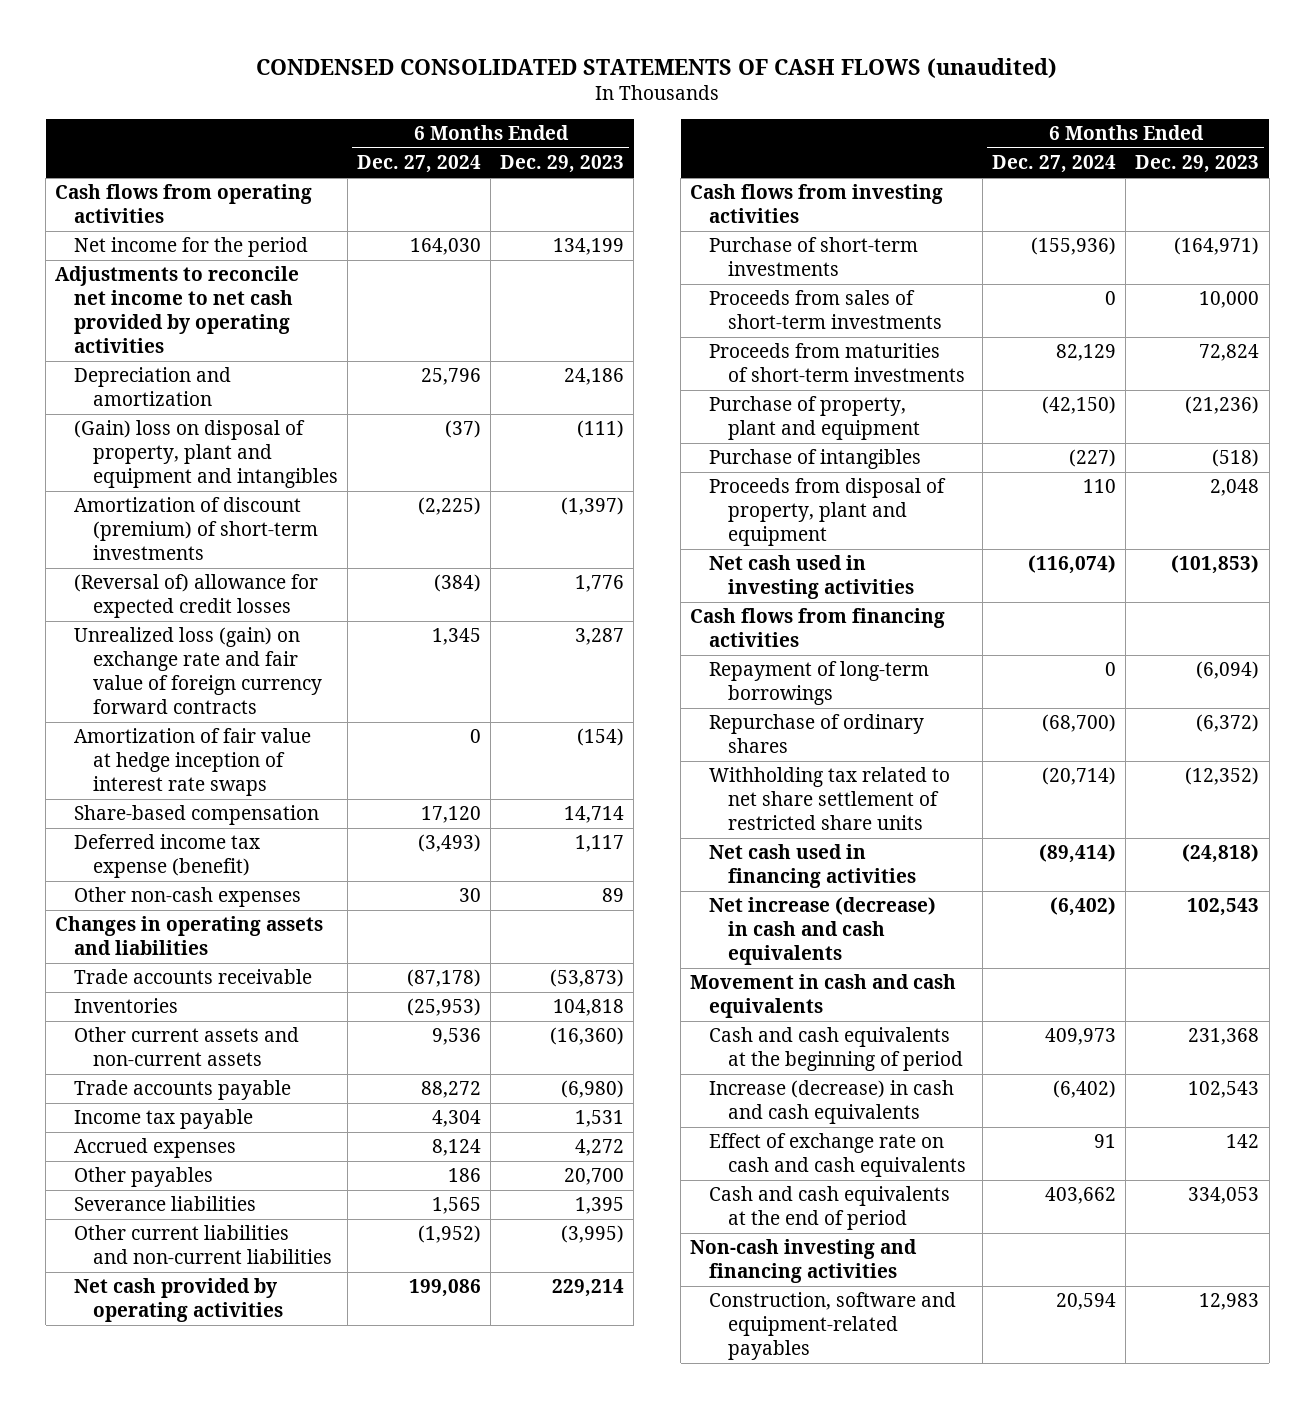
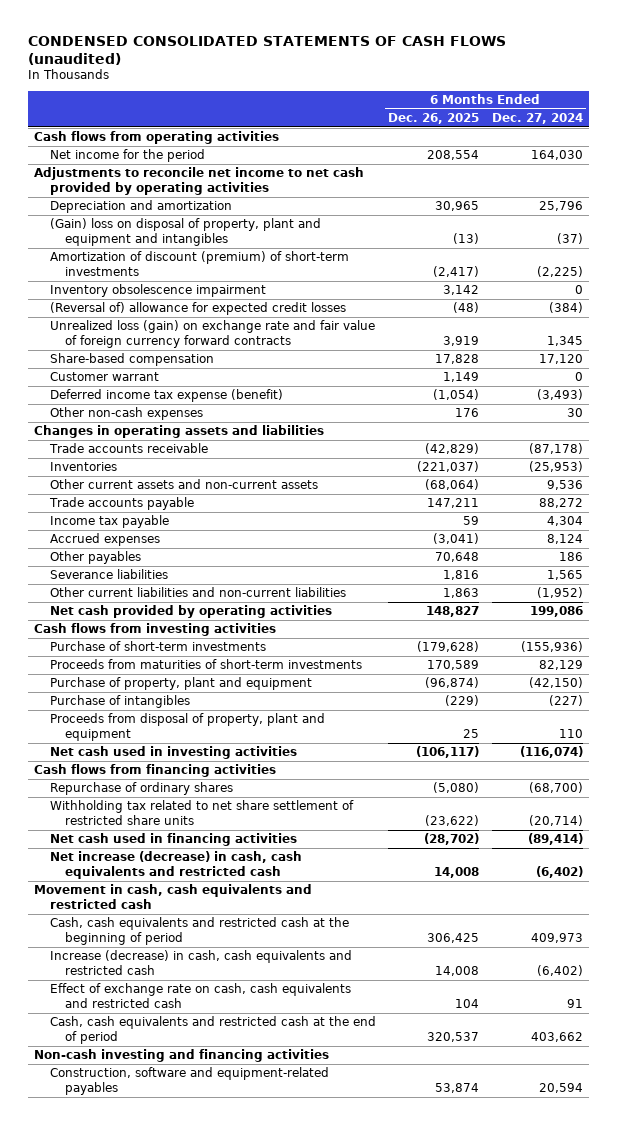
[500,155,625,174] Dec. 29, 2023 -> none
none -> [388,112,480,124] Dec. 26, 2025
none -> [49,284,266,298] Inventory obsolescence impairment
[74,728,312,797] Amortization of fair value at hedge inception of interest rate swaps -> none
none -> [49,372,159,382] Customer warrant
[709,290,942,330] Proceeds from sales of short-term investments -> none
[709,661,930,706] Repayment of long-term borrowings -> none
[709,897,937,966] Net increase (decrease) in cash and cash equivalents -> [49,851,302,879] Net increase (decrease) in cash, cash equivalents and restricted cash
[690,974,957,1019] Movement in cash and cash equivalents -> [34,884,313,909] Movement in cash, cash equivalents and restricted cash
[709,1027,963,1072] Cash and cash equivalents at the beginning of period -> [49,917,349,945] Cash, cash equivalents and restricted cash at the beginning of period
[709,1080,955,1125] Increase (decrease) in cash and cash equivalents -> [49,950,352,975] Increase (decrease) in cash, cash equivalents and restricted cash
[709,1133,966,1178] Effect of exchange rate on cash and cash equivalents -> [49,983,351,1008] Effect of exchange rate on cash, cash equivalents and restricted cash
[709,1186,951,1231] Cash and cash equivalents at the end of period -> [49,1016,376,1044] Cash, cash equivalents and restricted cash at the end of period

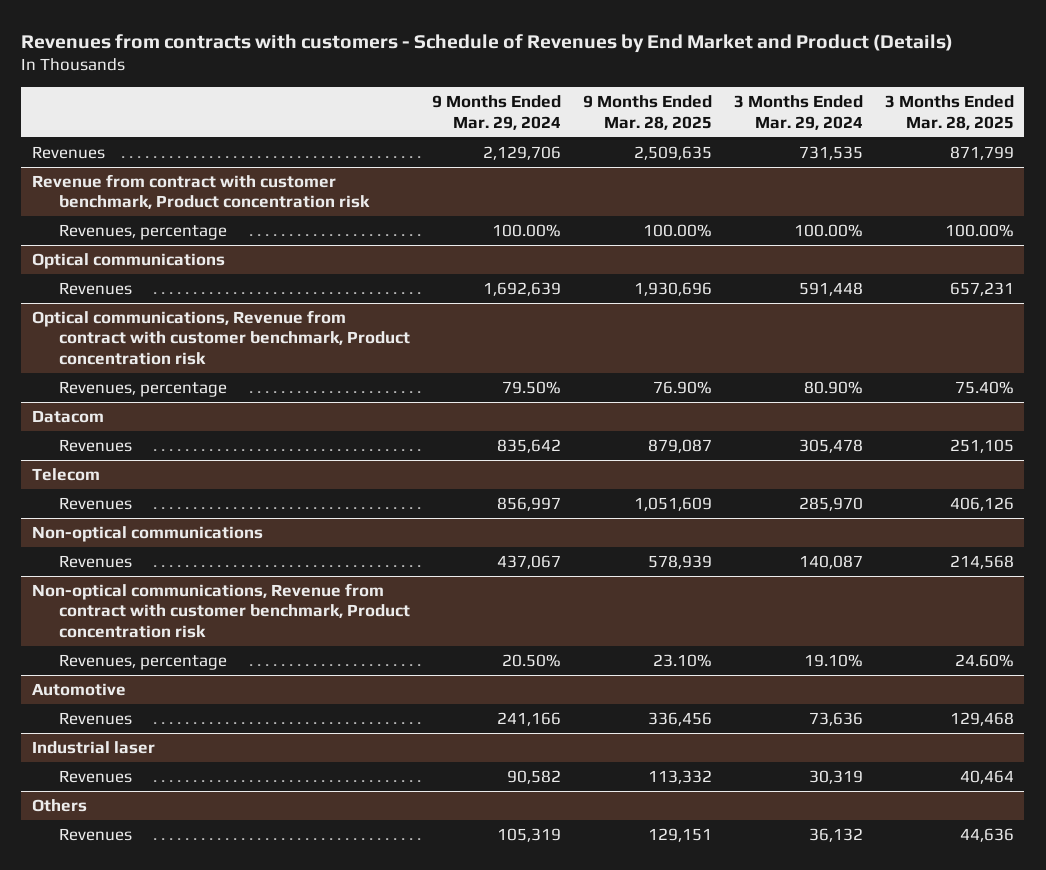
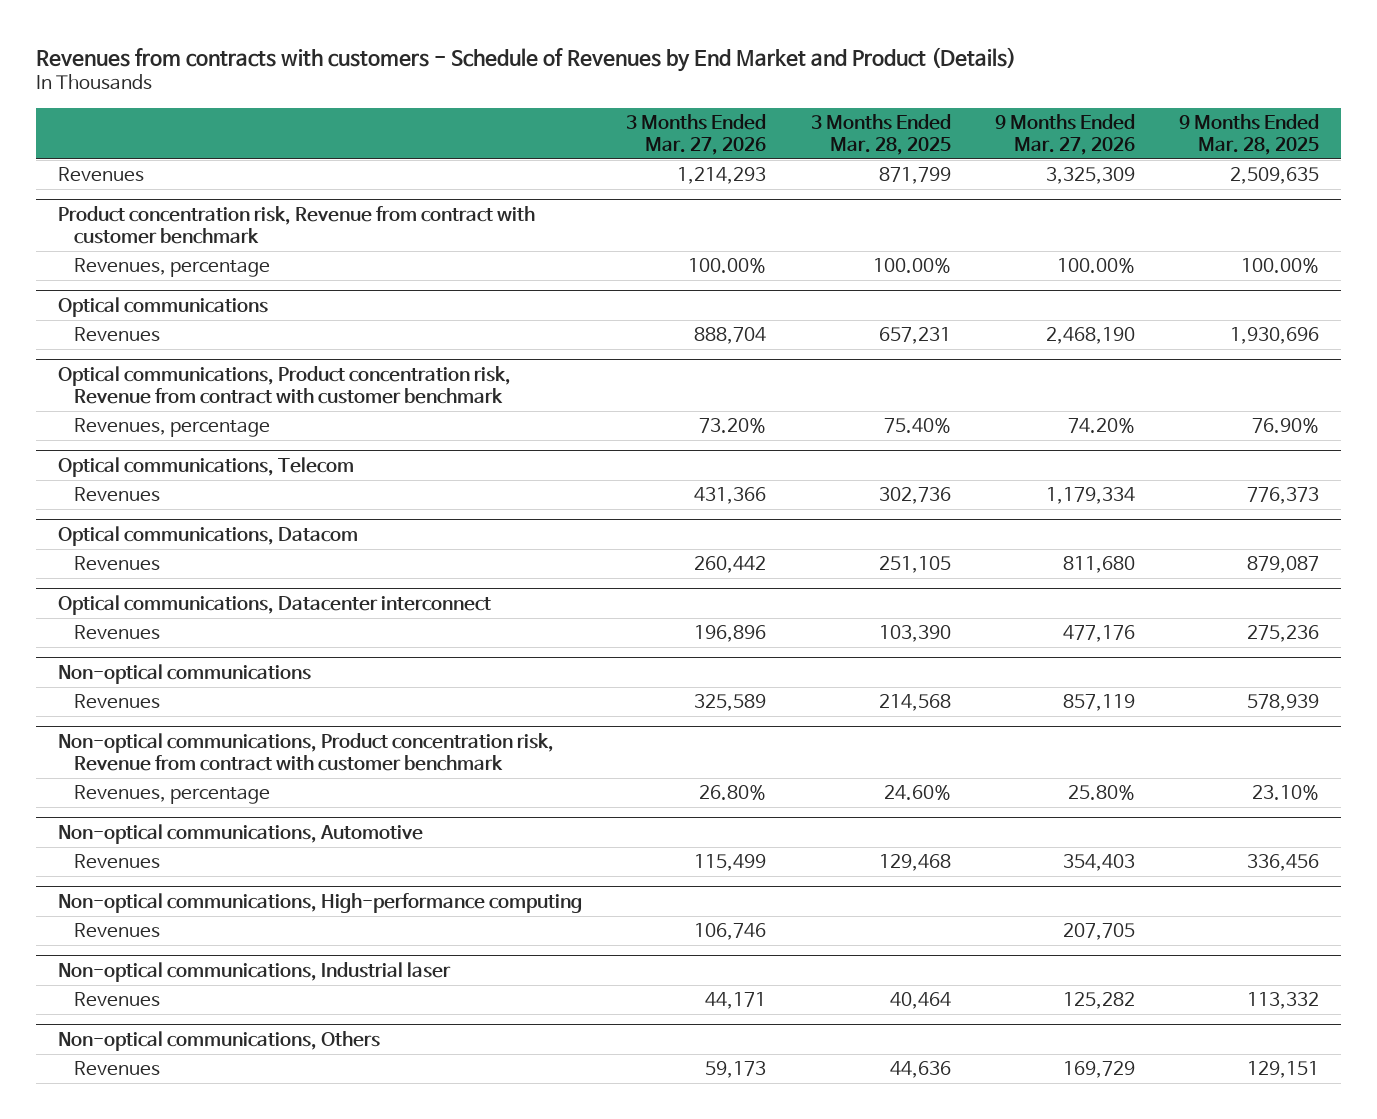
[431,95,561,130] 9 Months Ended Mar. 29, 2024 -> none
[733,95,863,130] 3 Months Ended Mar. 29, 2024 -> none
none -> [626,113,767,155] 3 Months Ended Mar. 27, 2026
none -> [994,113,1135,155] 9 Months Ended Mar. 27, 2026
[32,173,370,210] Revenue from contract with customer benchmark, Product concentration risk -> [58,206,536,245] Product concentration risk, Revenue from contract with customer benchmark
[32,309,410,365] Optical communications, Revenue from contract with customer benchmark, Product concentration risk -> [58,366,512,405] Optical communications, Product concentration risk, Revenue from contract with customer benchmark
[32,409,105,423] Datacom -> none
none -> [58,457,355,478] Optical communications, Telecom
none -> [73,487,160,503] Revenues
none -> [58,526,359,547] Optical communications, Datacom
[32,467,101,481] Telecom -> none
none -> [58,595,492,616] Optical communications, Datacenter interconnect
[633,496,712,511] 1,051,609 -> [1247,625,1320,643] 275,236
[949,496,1014,511] 406,126 -> [878,625,951,643] 103,390
[32,582,410,638] Non-optical communications, Revenue from contract with customer benchmark, Product concentration risk -> [58,733,555,772] Non-optical communications, Product concentration risk, Revenue from contract with customer benchmark
[32,682,127,696] Automotive -> none
none -> [58,824,424,845] Non-optical communications, Automotive
[32,740,156,754] Industrial laser -> none
none -> [58,893,583,914] Non-optical communications, High-performance computing
none -> [73,923,160,939] Revenues
none -> [58,962,452,983] Non-optical communications, Industrial laser
[32,798,88,812] Others -> none
none -> [58,1031,381,1052] Non-optical communications, Others

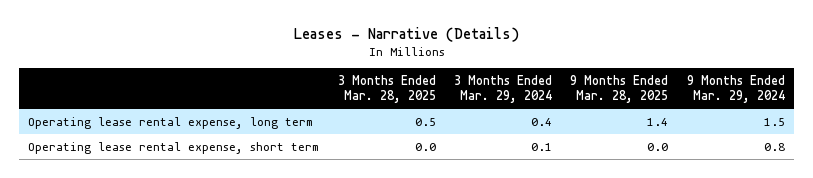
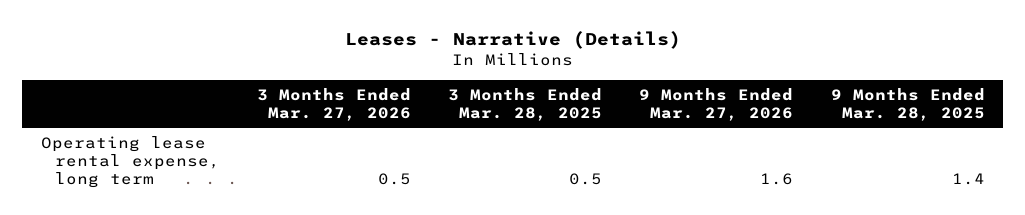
[454,74,553,103] 3 Months Ended Mar. 29, 2024 -> none
[686,74,785,103] 9 Months Ended Mar. 29, 2024 -> none
none -> [256,88,411,121] 3 Months Ended Mar. 27, 2026
none -> [639,88,794,121] 9 Months Ended Mar. 27, 2026
[28,141,320,154] Operating lease rental expense, short term -> none

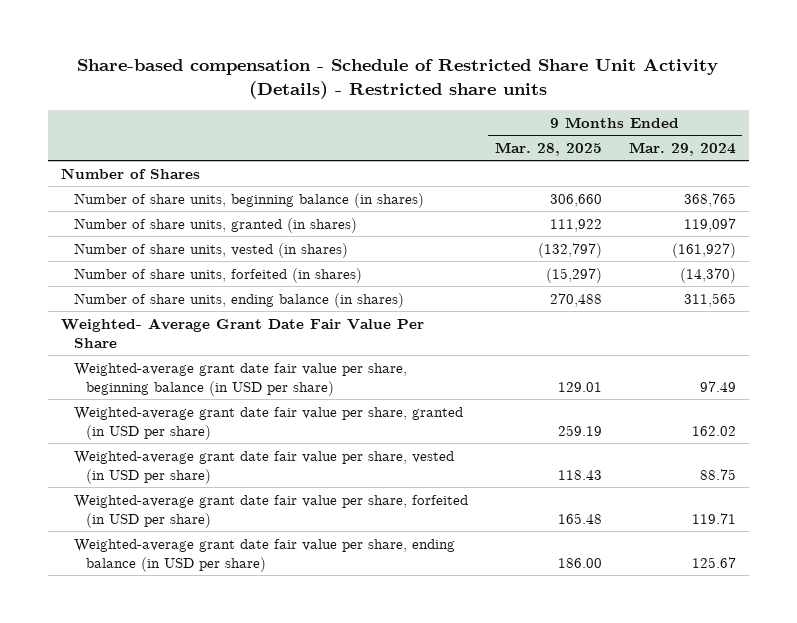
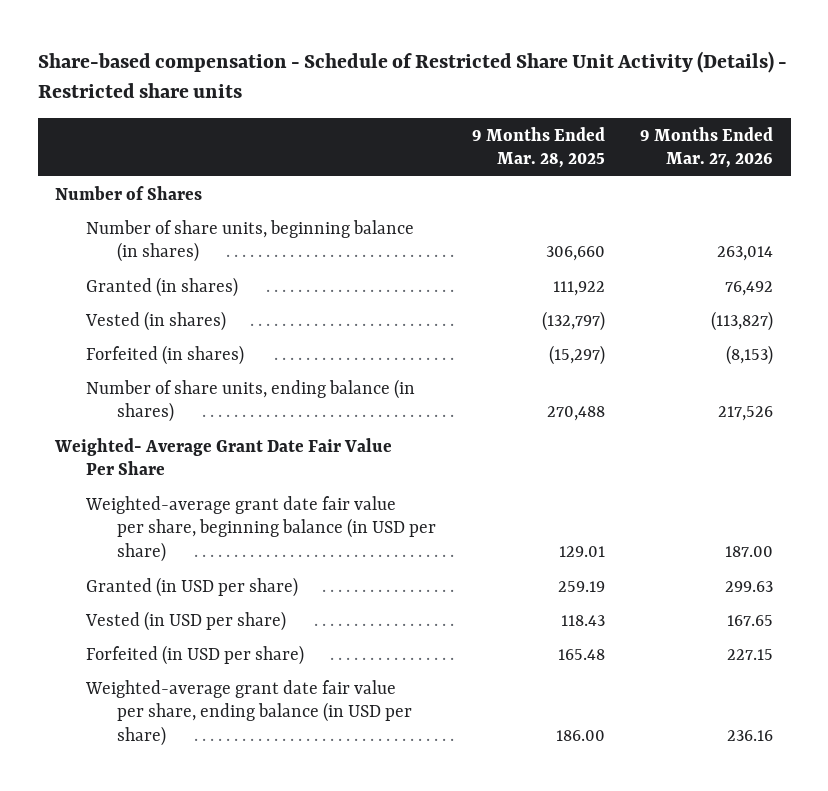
[628,142,736,157] Mar. 29, 2024 -> none
none -> [639,126,773,169] 9 Months Ended Mar. 27, 2026
[73,217,357,233] Number of share units, granted (in shares) -> [86,276,239,297] Granted (in shares)
[73,242,348,258] Number of share units, vested (in shares) -> [85,310,227,331] Vested (in shares)
[73,267,362,283] Number of share units, forfeited (in shares) -> [86,344,245,365] Forfeited (in shares)
[73,406,463,440] Weighted-average grant date fair value per share, granted (in USD per share) -> [86,576,299,597] Granted (in USD per share)
[73,450,454,484] Weighted-average grant date fair value per share, vested (in USD per share) -> [85,610,287,631] Vested (in USD per share)
[73,494,468,528] Weighted-average grant date fair value per share, forfeited (in USD per share) -> [86,644,305,665] Forfeited (in USD per share)

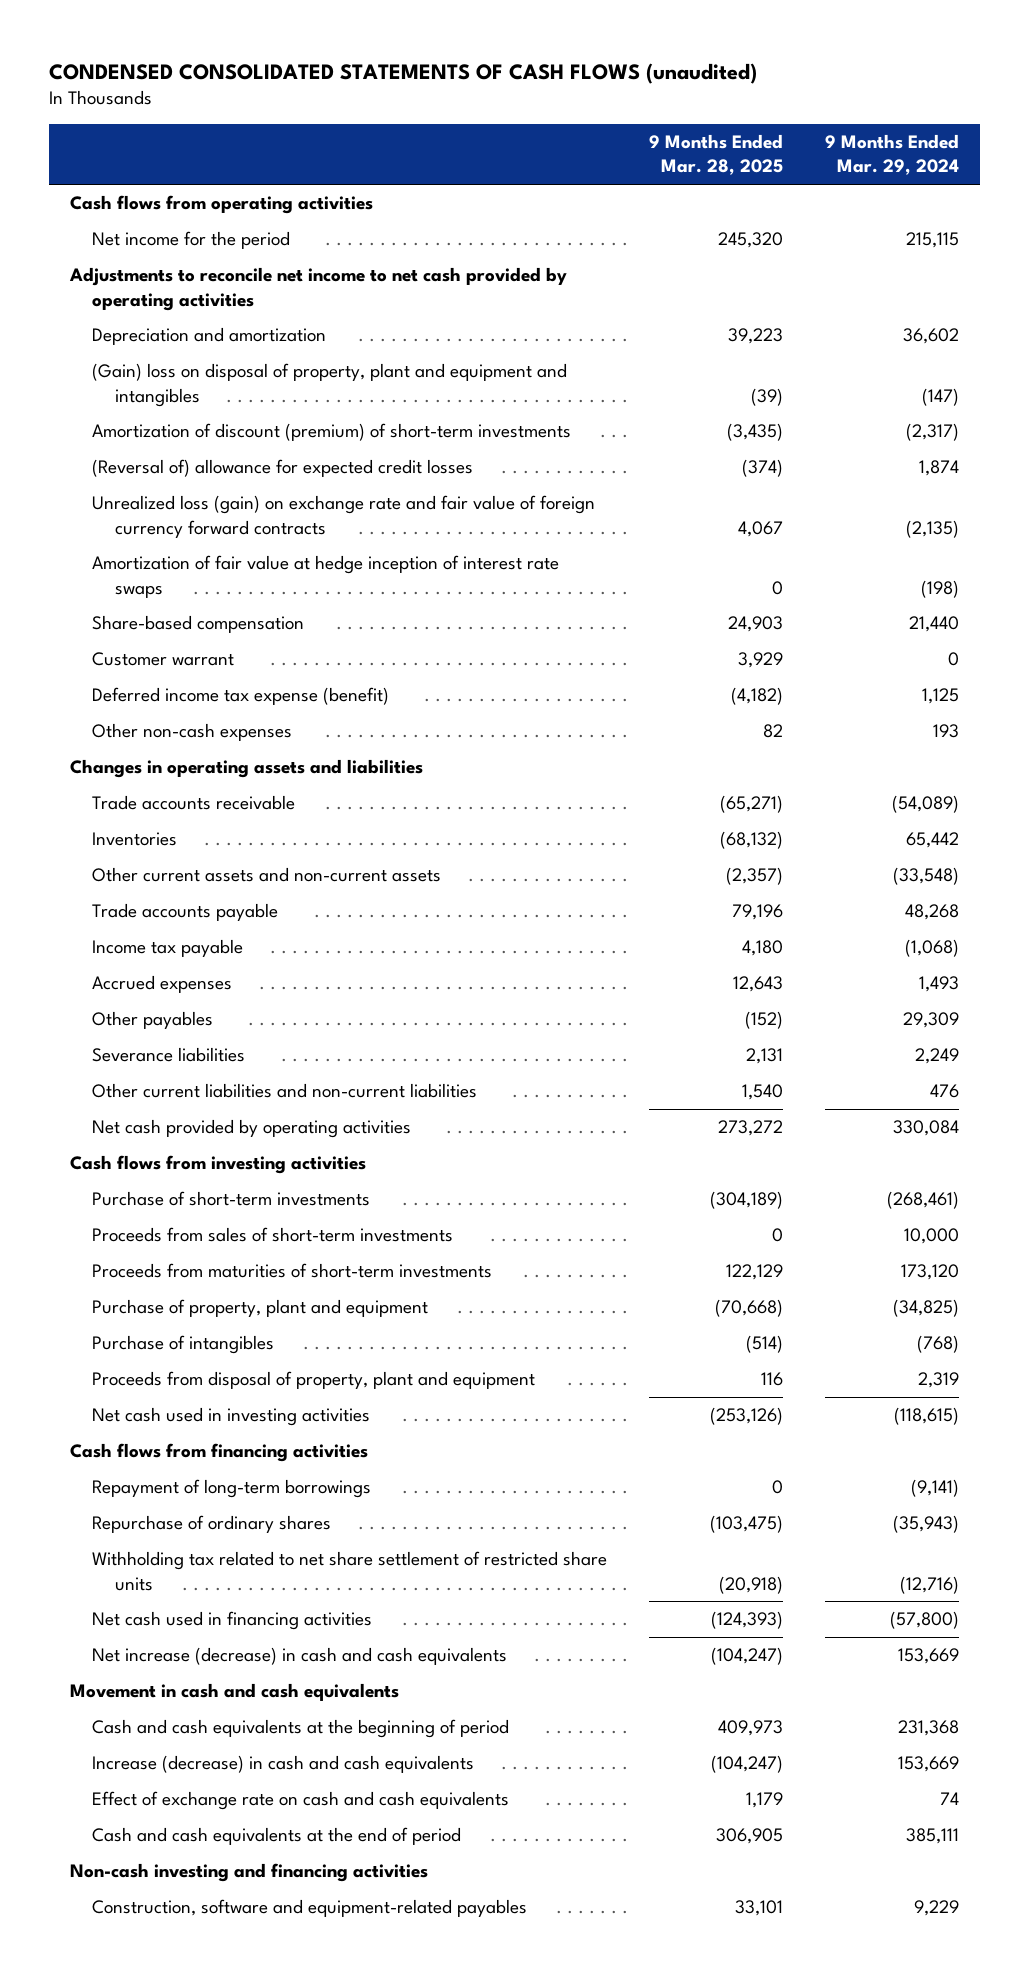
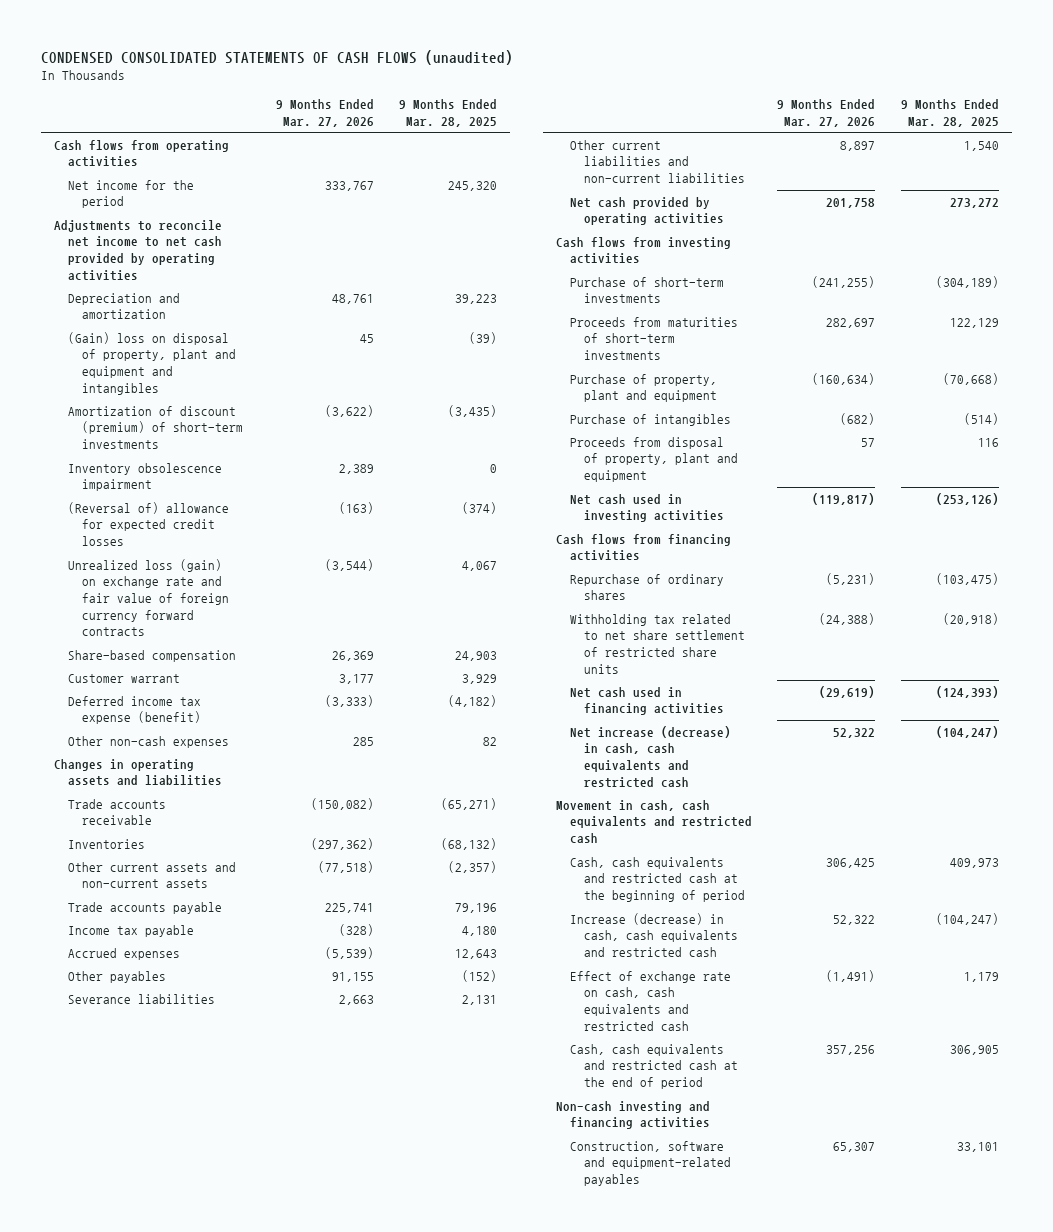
[824,133,959,176] 9 Months Ended Mar. 29, 2024 -> none
none -> [275,99,374,127] 9 Months Ended Mar. 27, 2026
none -> [68,462,223,492] Inventory obsolescence impairment
[92,555,560,598] Amortization of fair value at hedge inception of interest rate swaps -> none
[92,1227,454,1243] Proceeds from sales of short-term investments -> none
[92,1479,372,1499] Repayment of long-term borrowings -> none
[92,1647,508,1666] Net increase (decrease) in cash and cash equivalents -> [569,725,731,788] Net increase (decrease) in cash, cash equivalents and restricted cash
[69,1683,399,1702] Movement in cash and cash equivalents -> [555,799,752,844] Movement in cash, cash equivalents and restricted cash
[92,1719,510,1739] Cash and cash equivalents at the beginning of period -> [569,856,745,903] Cash, cash equivalents and restricted cash at the beginning of period
[92,1755,475,1774] Increase (decrease) in cash and cash equivalents -> [569,912,738,958] Increase (decrease) in cash, cash equivalents and restricted cash
[92,1791,510,1811] Effect of exchange rate on cash and cash equivalents -> [569,970,731,1031] Effect of exchange rate on cash, cash equivalents and restricted cash
[92,1827,462,1846] Cash and cash equivalents at the end of period -> [569,1043,738,1090] Cash, cash equivalents and restricted cash at the end of period

